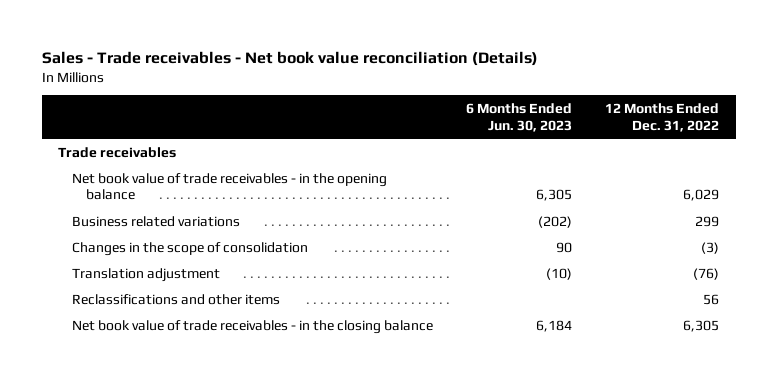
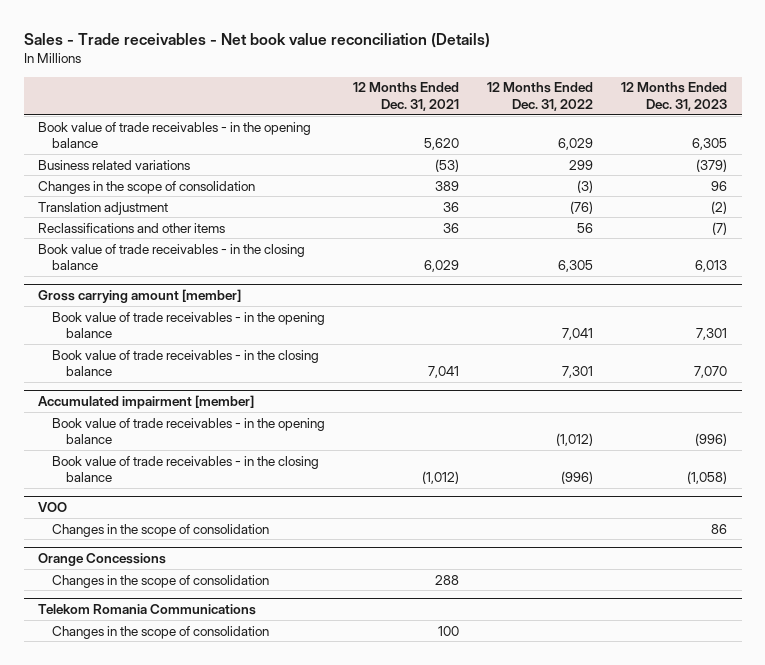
[466,103,573,132] 6 Months Ended Jun. 30, 2023 -> none
none -> [352,82,459,112] 12 Months Ended Dec. 31, 2021
none -> [621,82,728,112] 12 Months Ended Dec. 31, 2023
[58,146,177,158] Trade receivables -> none
[72,172,388,201] Net book value of trade receivables - in the opening balance -> [37,121,311,149] Book value of trade receivables - in the opening balance
[72,319,434,334] Net book value of trade receivables - in the closing balance -> [37,243,305,271] Book value of trade receivables - in the closing balance
none -> [37,289,241,304] Gross carrying amount [member]
none -> [51,311,325,339] Book value of trade receivables - in the opening balance
none -> [51,349,319,377] Book value of trade receivables - in the closing balance
none -> [37,395,254,410] Accumulated impairment [member]
none -> [51,417,325,445] Book value of trade receivables - in the opening balance
none -> [51,455,319,483] Book value of trade receivables - in the closing balance
none -> [37,502,67,513] VOO
none -> [51,523,269,537] Changes in the scope of consolidation
none -> [37,553,166,567] Orange Concessions
none -> [51,574,269,588] Changes in the scope of consolidation
none -> [37,604,256,616] Telekom Romania Communications
none -> [51,625,269,639] Changes in the scope of consolidation

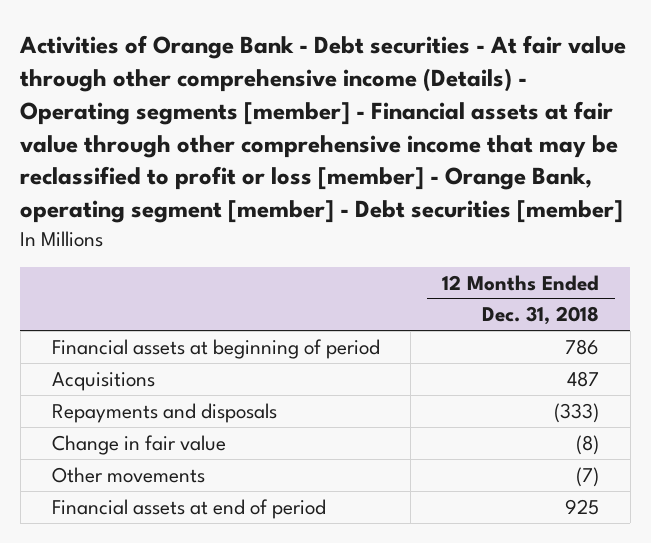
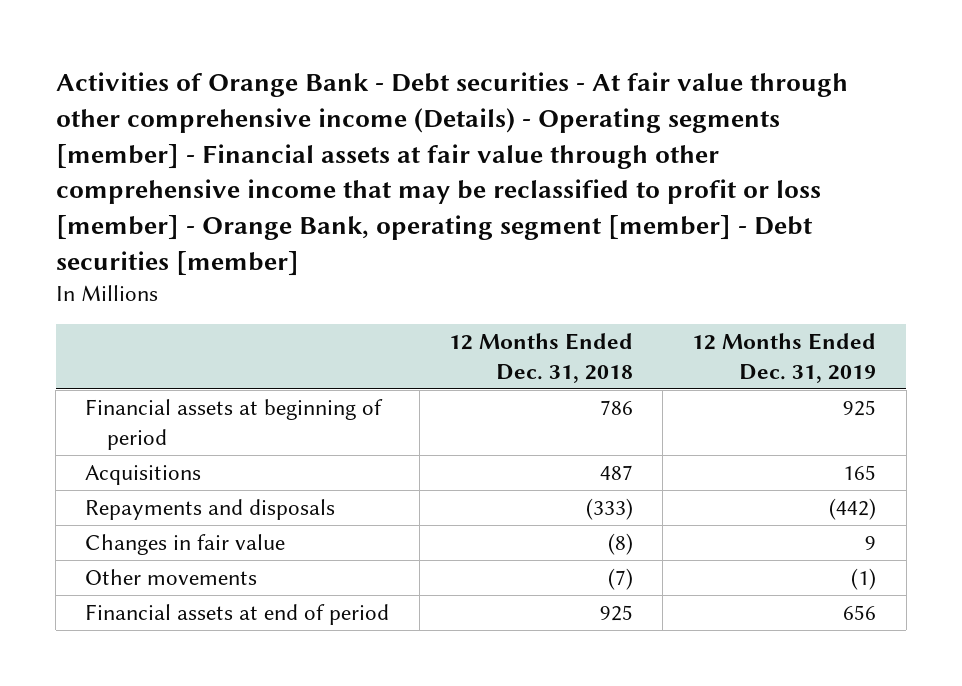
none -> [692,332,877,383] 12 Months Ended Dec. 31, 2019
[51,434,226,455] Change in fair value -> [85,534,286,556] Changes in fair value

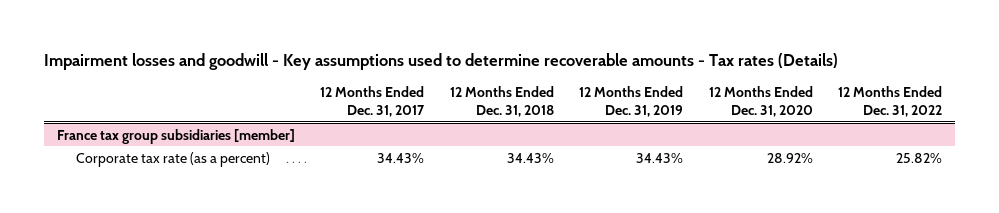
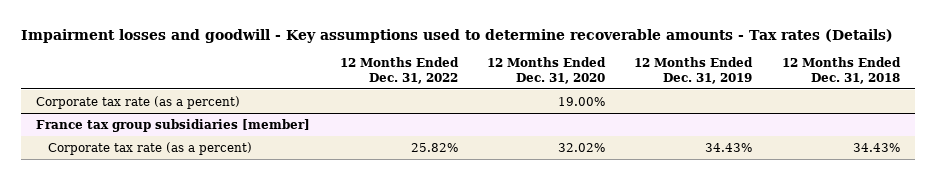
[320,85,426,118] 12 Months Ended Dec. 31, 2017 -> none
none -> [36,95,241,109] Corporate tax rate (as a percent)
[766,152,813,163] 28.92% -> [558,142,606,152] 32.02%

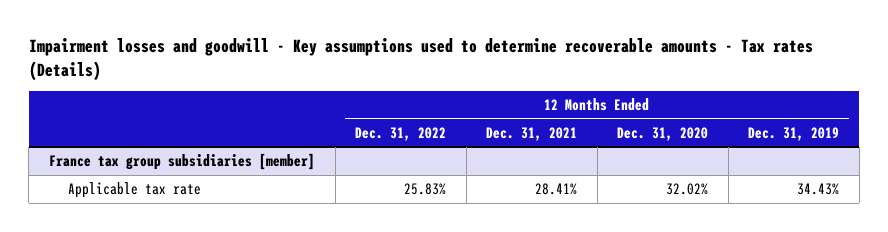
[781,57,901,84] 12 Months Ended Dec. 31, 2018 -> none
none -> [486,126,578,141] Dec. 31, 2021
[36,95,241,109] Corporate tax rate (as a percent) -> none
[48,141,253,155] Corporate tax rate (as a percent) -> [67,182,201,199] Applicable tax rate
[410,142,458,152] 25.82% -> [404,183,447,196] 25.83%

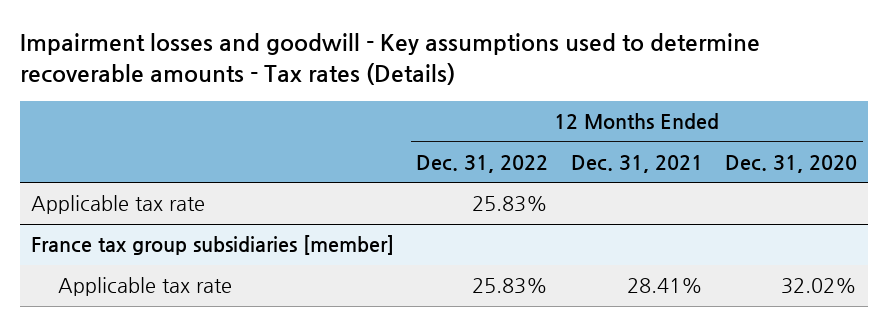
[748,126,840,141] Dec. 31, 2019 -> none
none -> [31,195,206,215] Applicable tax rate

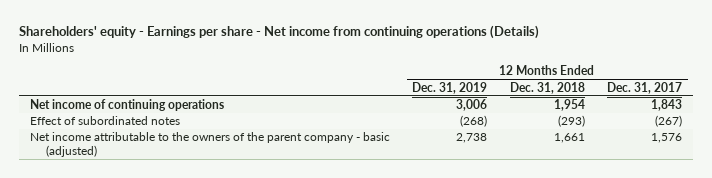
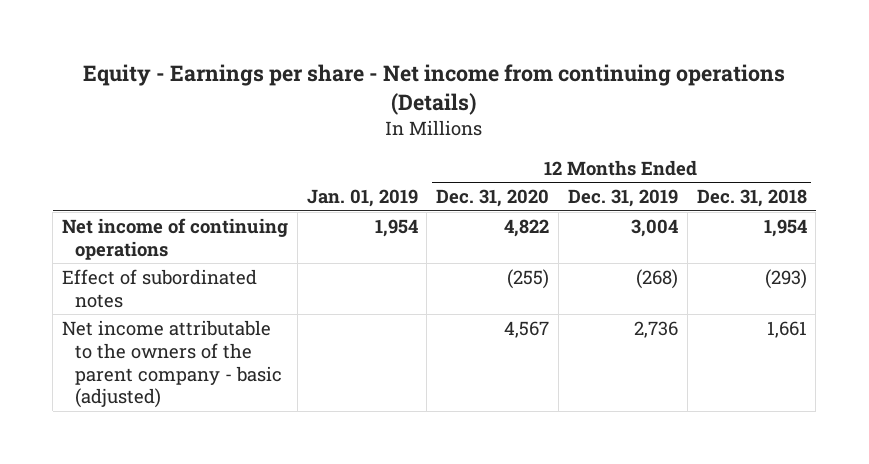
[18,25,539,40] Shareholders' equity - Earnings per share - Net income from continuing operations (Details) -> [83,64,786,116] Equity - Earnings per share - Net income from continuing operations (Details)
[607,81,683,94] Dec. 31, 2017 -> none
none -> [306,189,418,208] Jan. 01, 2019
none -> [436,189,550,208] Dec. 31, 2020
[456,99,488,112] 3,006 -> [630,218,678,237] 3,004
[456,133,488,144] 2,738 -> [633,320,678,338] 2,736

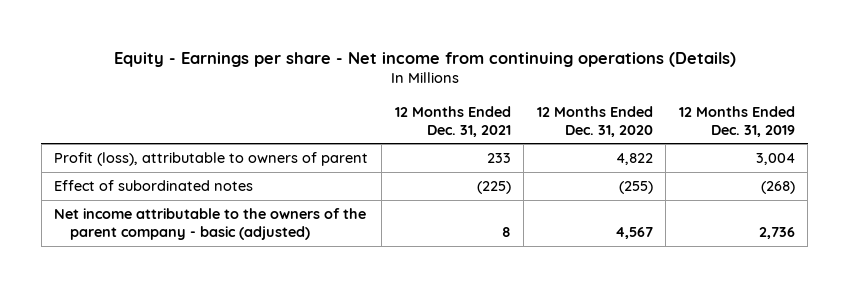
[306,189,418,208] Jan. 01, 2019 -> none
[696,189,807,208] Dec. 31, 2018 -> none
none -> [394,105,511,137] 12 Months Ended Dec. 31, 2021
[62,217,289,260] Net income of continuing operations -> [54,151,369,166] Profit (loss), attributable to owners of parent

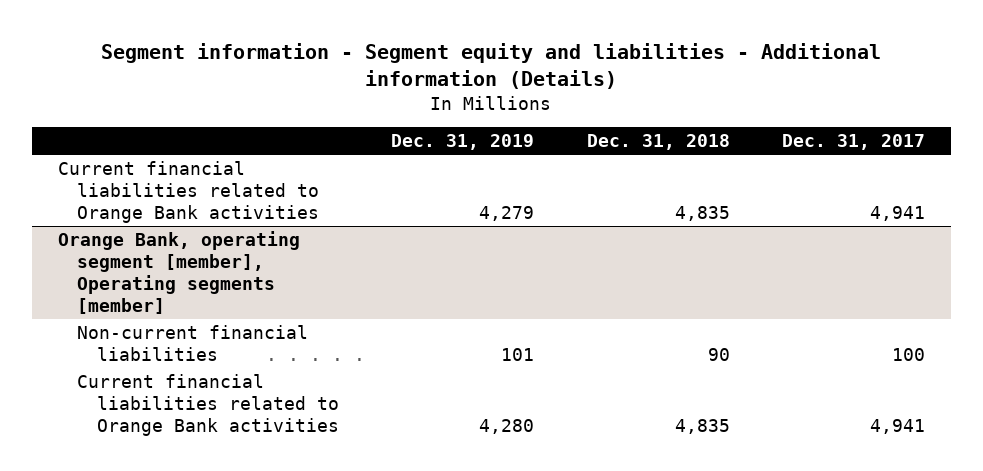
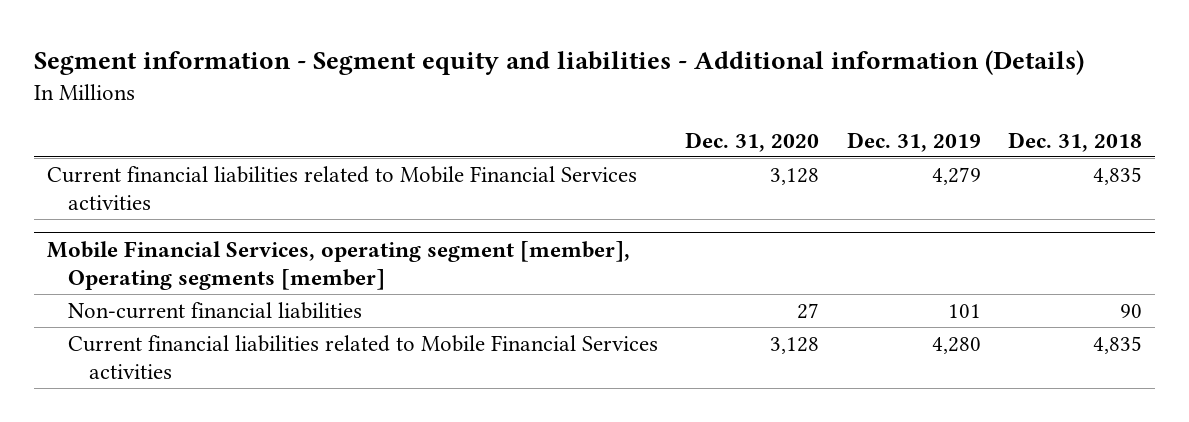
[782,134,926,151] Dec. 31, 2017 -> none
none -> [685,131,820,152] Dec. 31, 2020
[57,230,300,314] Orange Bank, operating segment [member], Operating segments [member] -> none
[57,160,320,223] Current financial liabilities related to Orange Bank activities -> [47,166,638,210] Current financial liabilities related to Mobile Financial Services activities
none -> [47,241,631,290] Mobile Financial Services, operating segment [member], Operating segments [member]
[77,373,339,436] Current financial liabilities related to Orange Bank activities -> [68,335,659,379] Current financial liabilities related to Mobile Financial Services activities

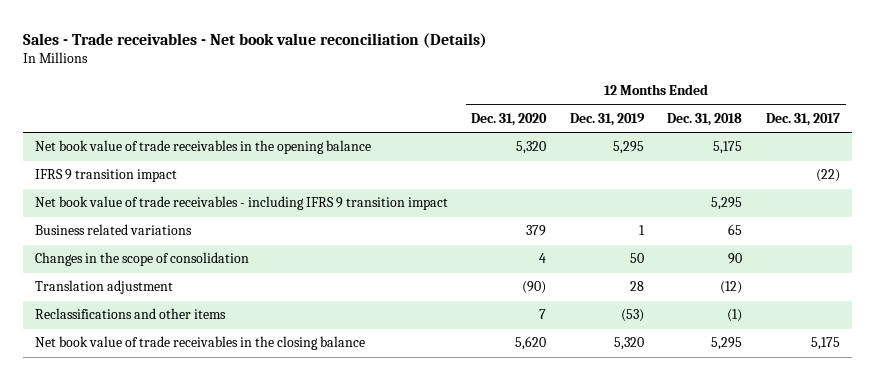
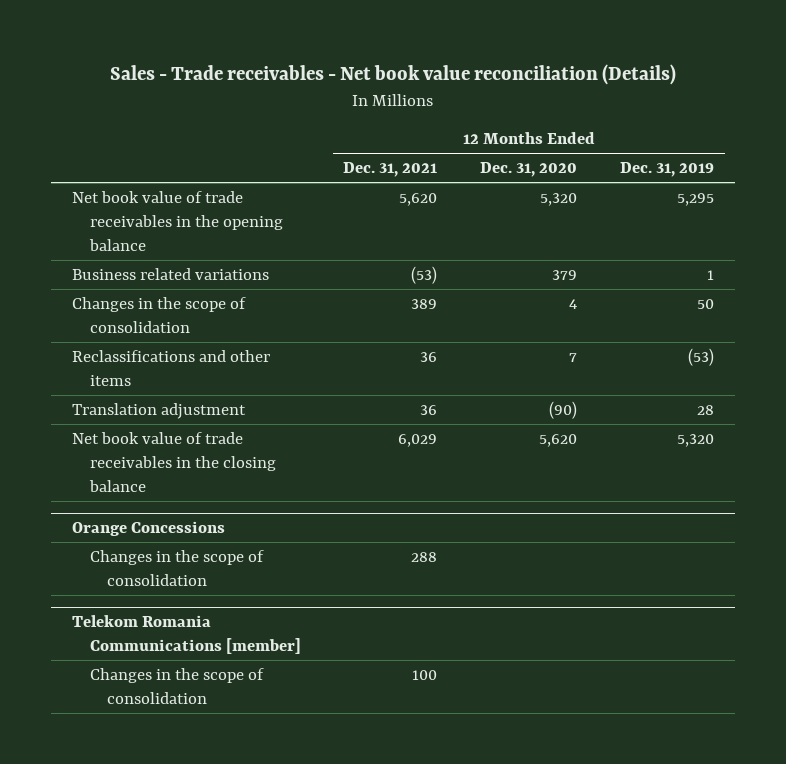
[667,113,743,127] Dec. 31, 2018 -> none
[766,113,841,127] Dec. 31, 2017 -> none
none -> [343,162,438,178] Dec. 31, 2021
[34,169,177,183] IFRS 9 transition impact -> none
[34,196,448,211] Net book value of trade receivables - including IFRS 9 transition impact -> none
[34,280,173,295] Translation adjustment -> [72,402,247,419] Translation adjustment
none -> [72,520,226,536] Orange Concessions
none -> [89,549,264,586] Changes in the scope of consolidation
none -> [72,614,301,654] Telekom Romania Communications [member]
none -> [89,667,264,704] Changes in the scope of consolidation

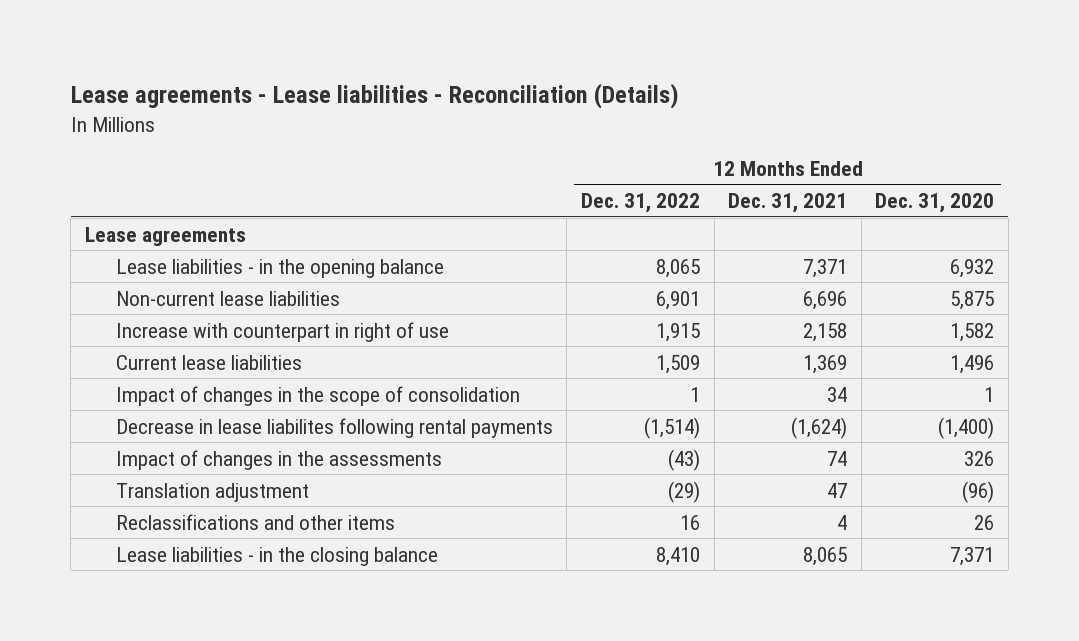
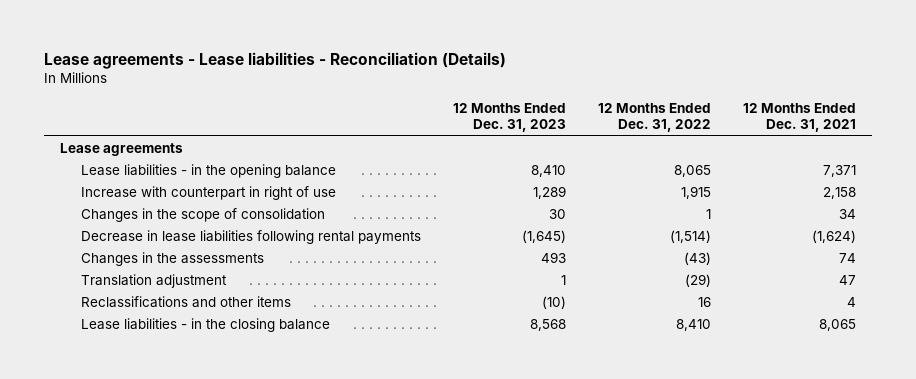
[875,193,995,214] Dec. 31, 2020 -> none
none -> [452,102,566,133] 12 Months Ended Dec. 31, 2023
[115,290,340,306] Non-current lease liabilities -> none
[115,354,302,370] Current lease liabilities -> none
[115,385,520,406] Impact of changes in the scope of consolidation -> [80,208,325,223] Changes in the scope of consolidation
[115,417,553,438] Decrease in lease liabilites following rental payments -> [80,230,421,245] Decrease in lease liabilities following rental payments
[115,449,442,470] Impact of changes in the assessments -> [80,252,264,267] Changes in the assessments

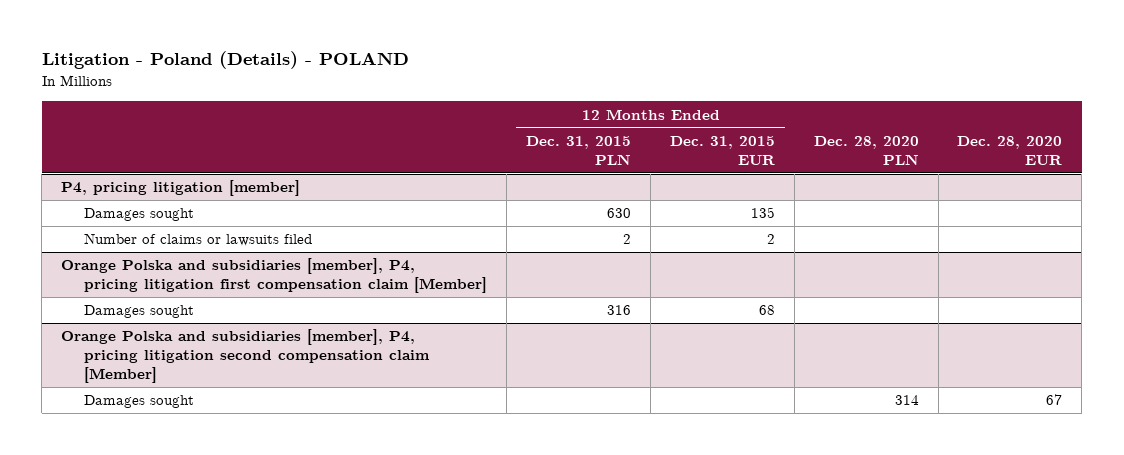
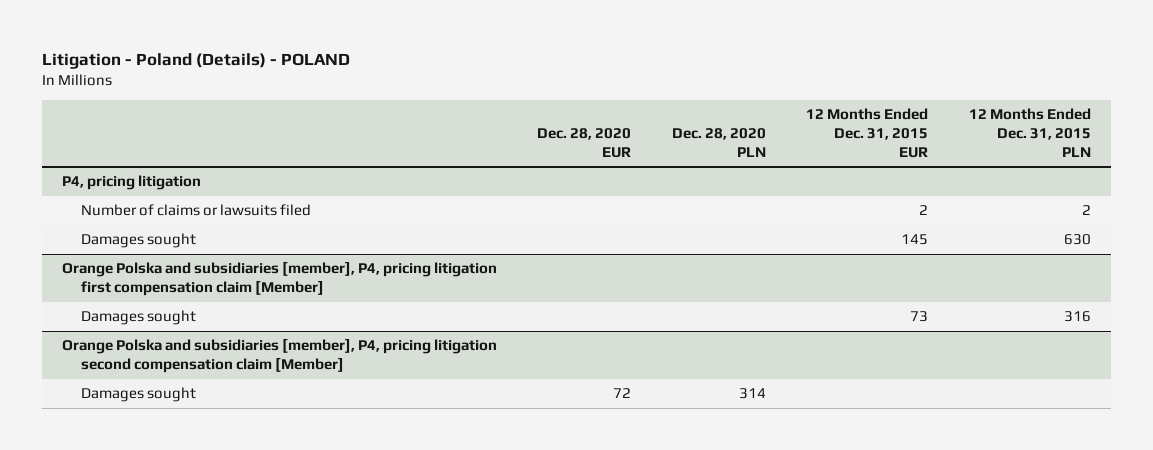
[84,208,195,222] Damages sought -> none
[61,180,301,197] P4, pricing litigation [member] -> [61,175,201,191] P4, pricing litigation
none -> [80,233,196,249] Damages sought
[758,305,775,316] 68 -> [910,311,929,323] 73
[1046,394,1063,406] 67 -> [613,388,632,399] 72

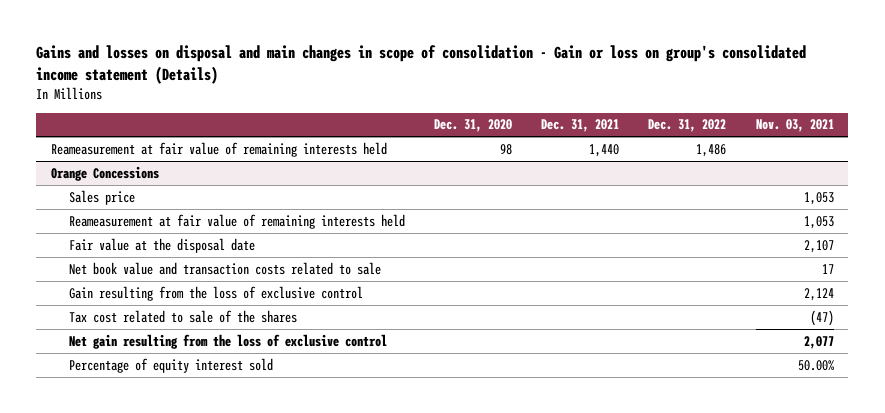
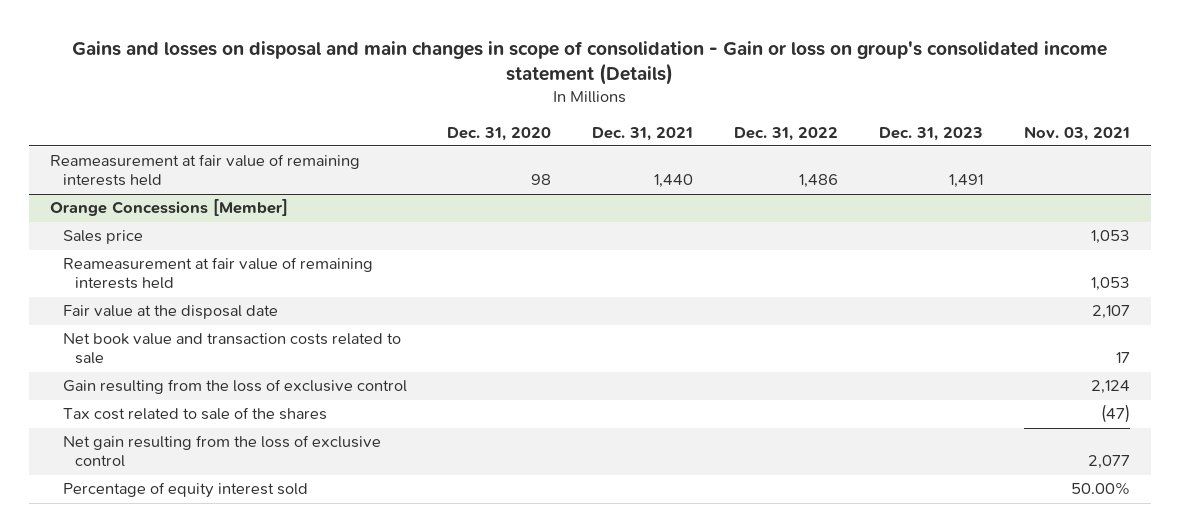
none -> [879,126,984,141] Dec. 31, 2023
[51,165,160,181] Orange Concessions -> [49,199,288,217] Orange Concessions [Member]

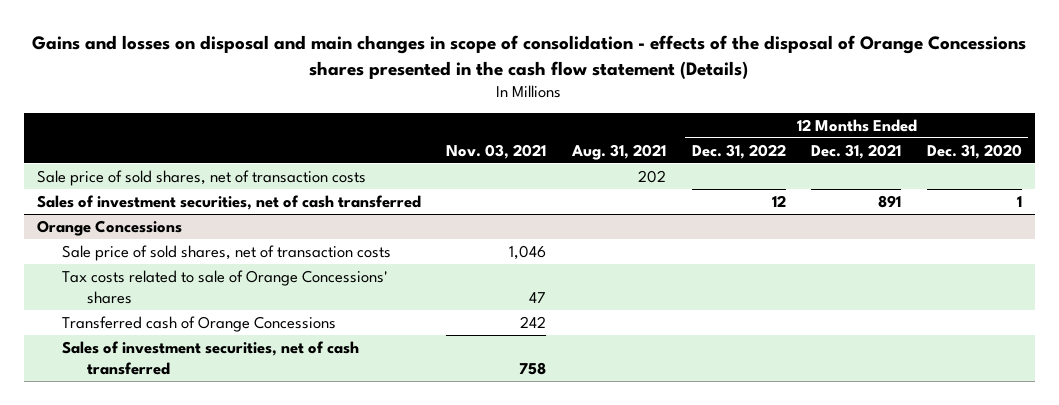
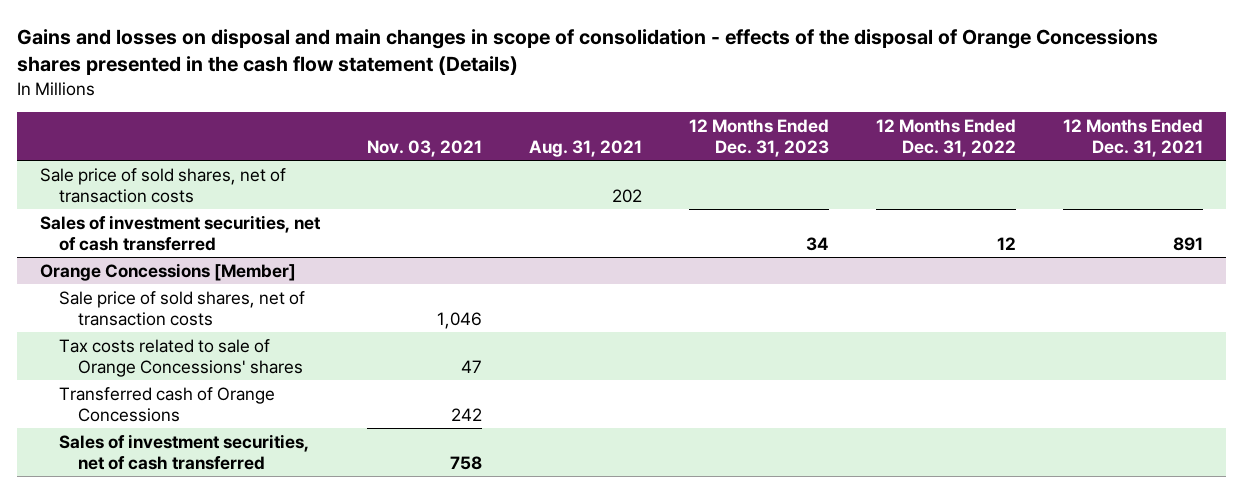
[926,143,1022,159] Dec. 31, 2020 -> none
none -> [688,118,829,157] 12 Months Ended Dec. 31, 2023
[36,219,182,236] Orange Concessions -> [40,262,297,281] Orange Concessions [Member]

